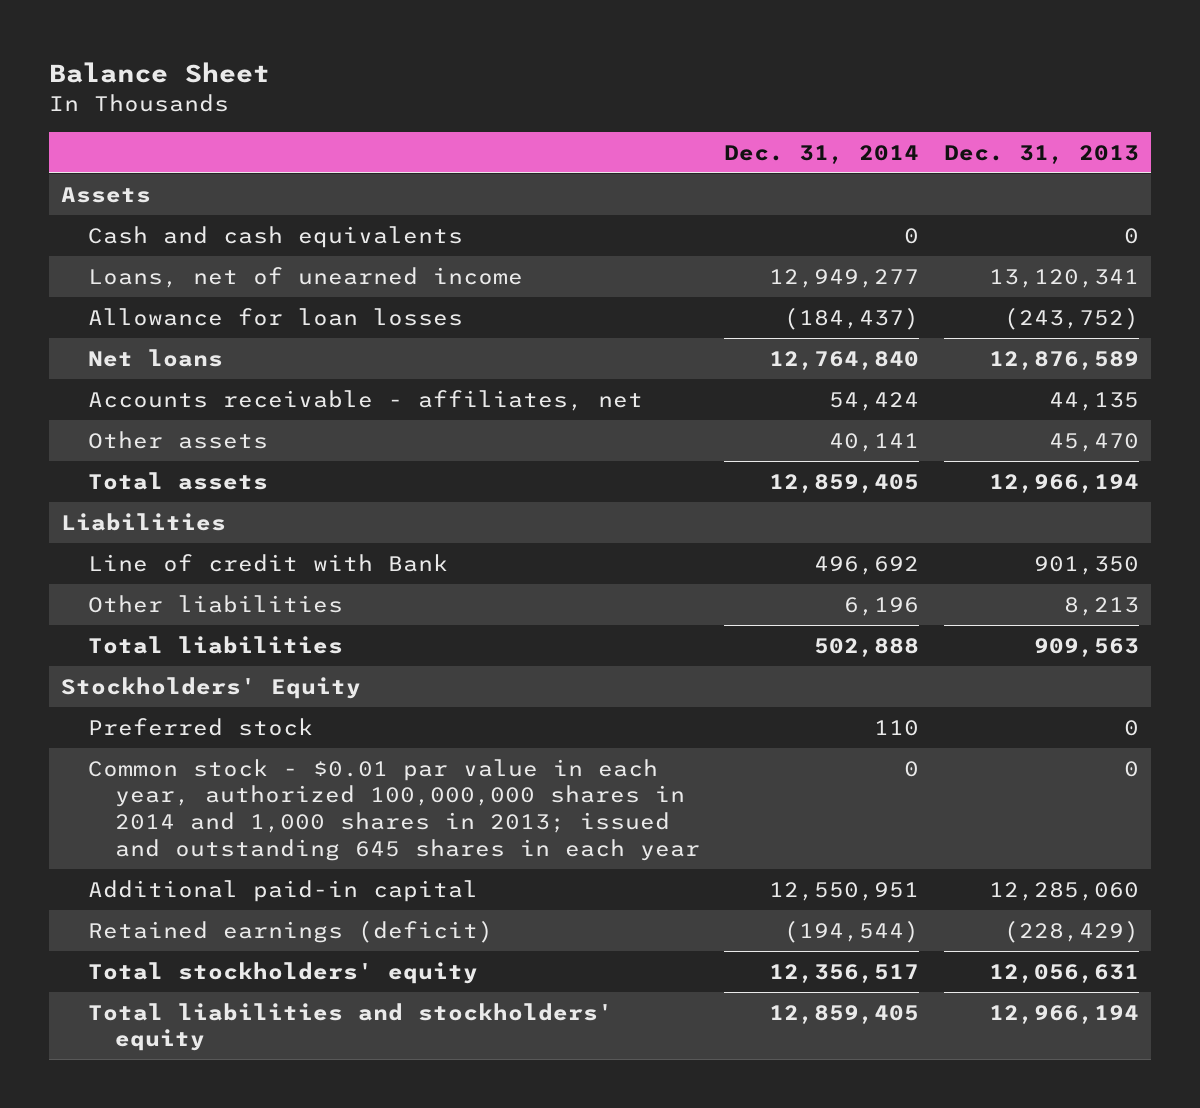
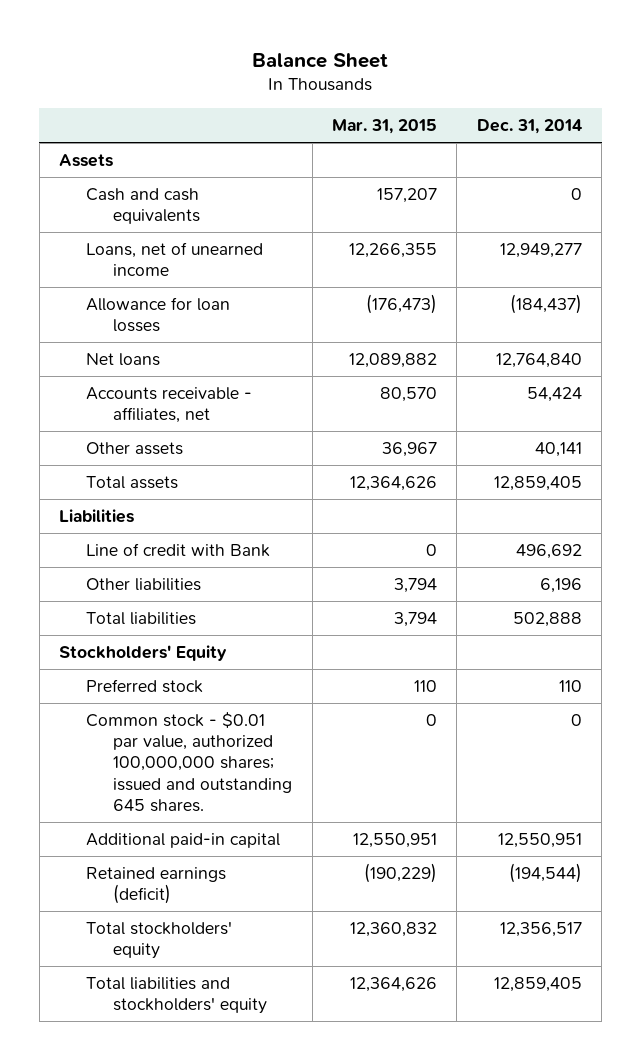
[943,144,1139,164] Dec. 31, 2013 -> none
none -> [332,119,438,135] Mar. 31, 2015
[88,758,700,861] Common stock - $0.01 par value in each year, authorized 100,000,000 shares in 2014 and 1,000 shares in 2013; issued and outstanding 645 shares in each year -> [86,712,293,812] Common stock - $0.01 par value, authorized 100,000,000 shares; issued and outstanding 645 shares.

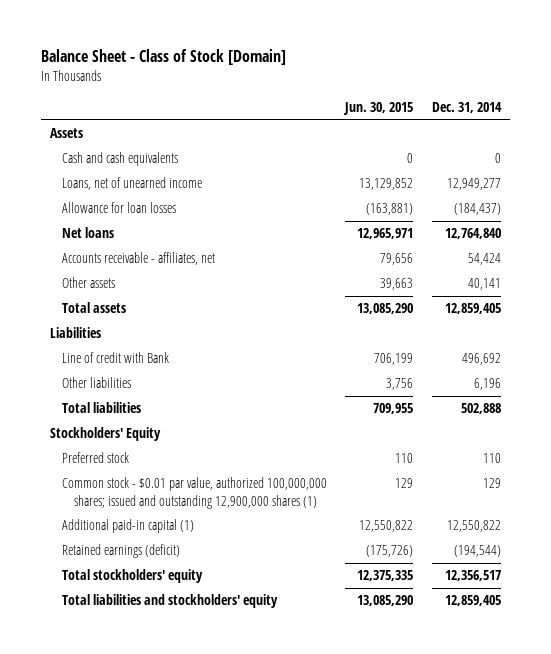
[252,52,389,68] Balance Sheet -> [40,49,286,66] Balance Sheet - Class of Stock [Domain]
[332,119,438,135] Mar. 31, 2015 -> none
none -> [343,102,414,116] Jun. 30, 2015
[86,712,293,812] Common stock - $0.01 par value, authorized 100,000,000 shares; issued and outstanding 645 shares. -> [62,477,328,509] Common stock - $0.01 par value, authorized 100,000,000 shares; issued and outstanding 12,900,000 shares (1)
[570,714,582,727] 0 -> [482,478,501,489] 129
[86,833,281,849] Additional paid-in capital -> [62,519,195,534] Additional paid-in capital (1)
[497,833,582,849] 12,550,951 -> [446,520,501,533] 12,550,822

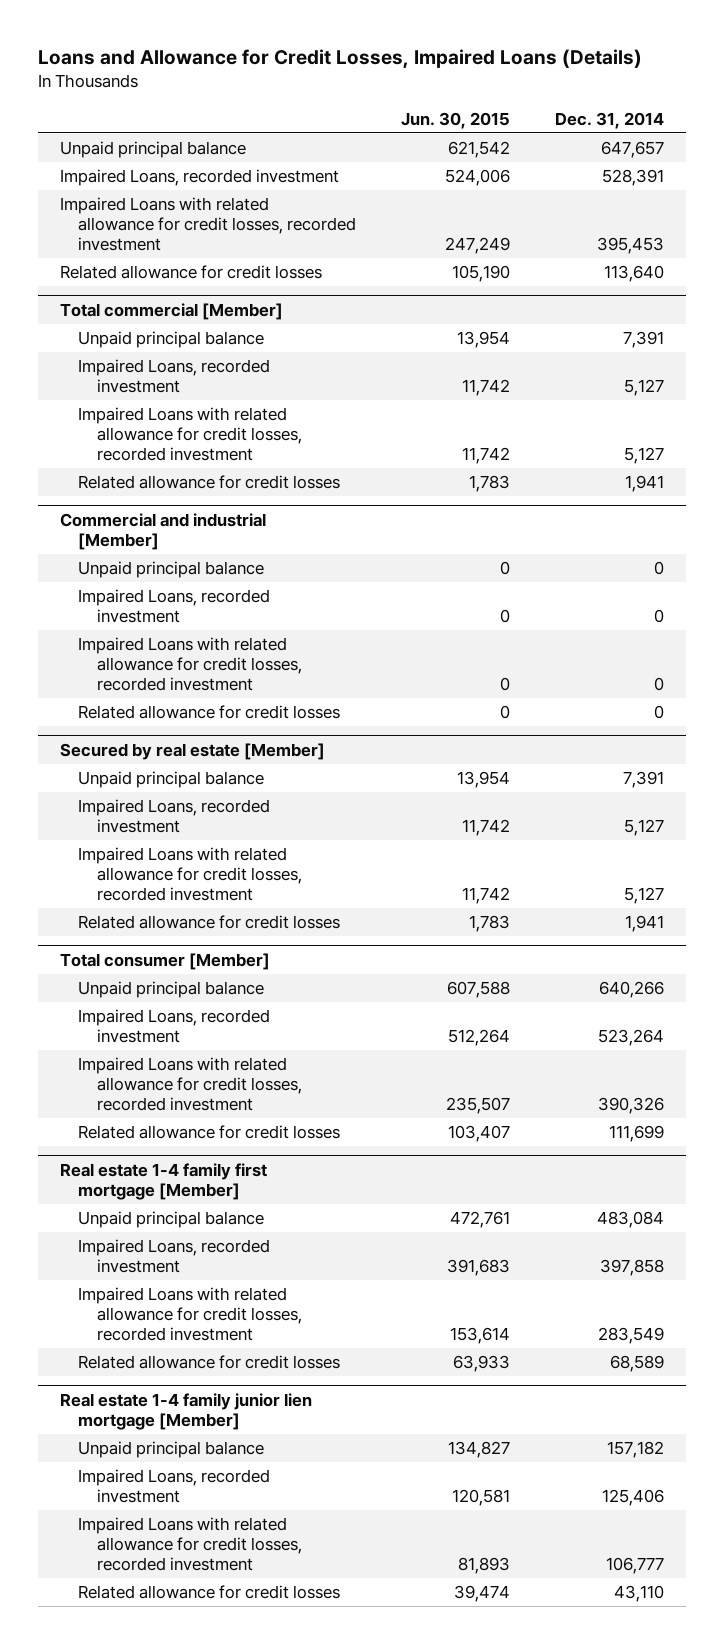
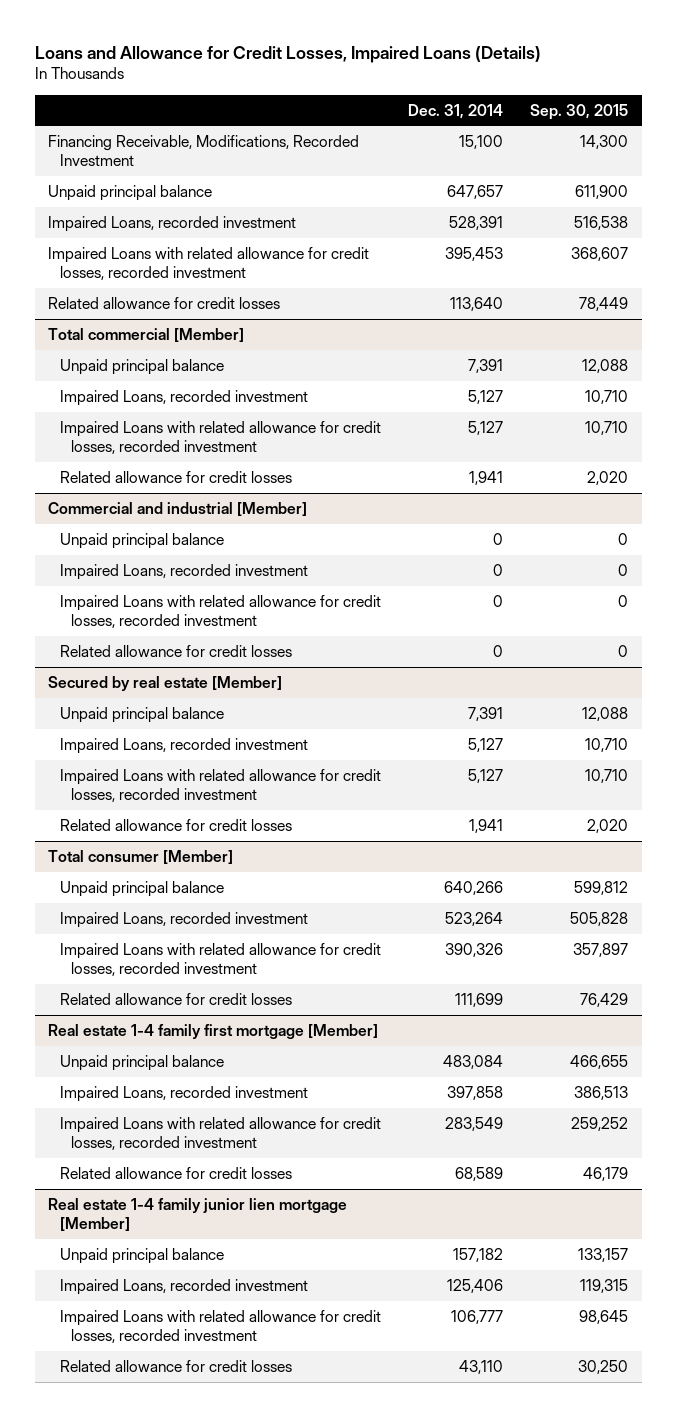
[400,111,510,129] Jun. 30, 2015 -> none
none -> [530,103,629,120] Sep. 30, 2015
none -> [48,134,360,166] Financing Receivable, Modifications, Recorded Investment

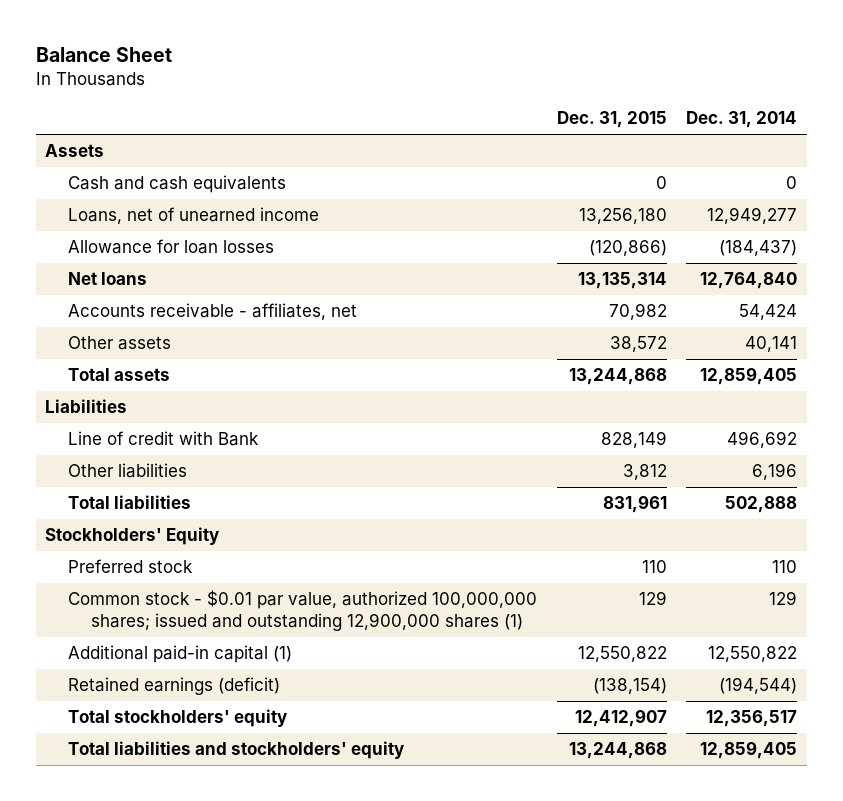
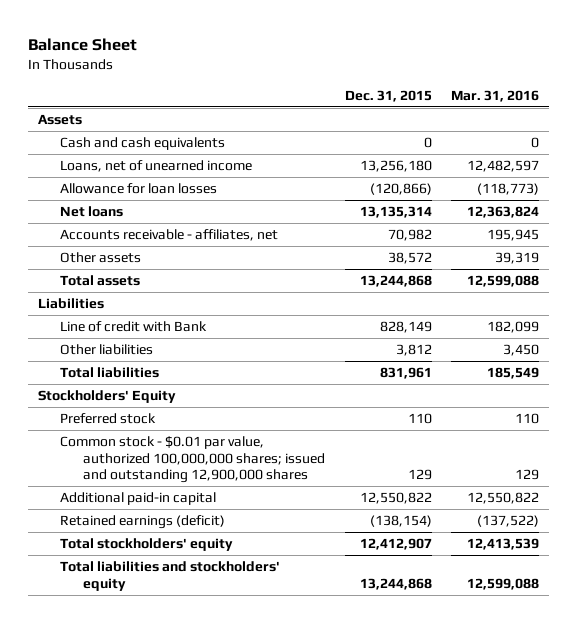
[686,111,798,129] Dec. 31, 2014 -> none
none -> [451,89,540,102] Mar. 31, 2016
[68,590,538,631] Common stock - $0.01 par value, authorized 100,000,000 shares; issued and outstanding 12,900,000 shares (1) -> [60,436,325,484] Common stock - $0.01 par value, authorized 100,000,000 shares; issued and outstanding 12,900,000 shares
[68,645,293,664] Additional paid-in capital (1) -> [60,492,217,506] Additional paid-in capital

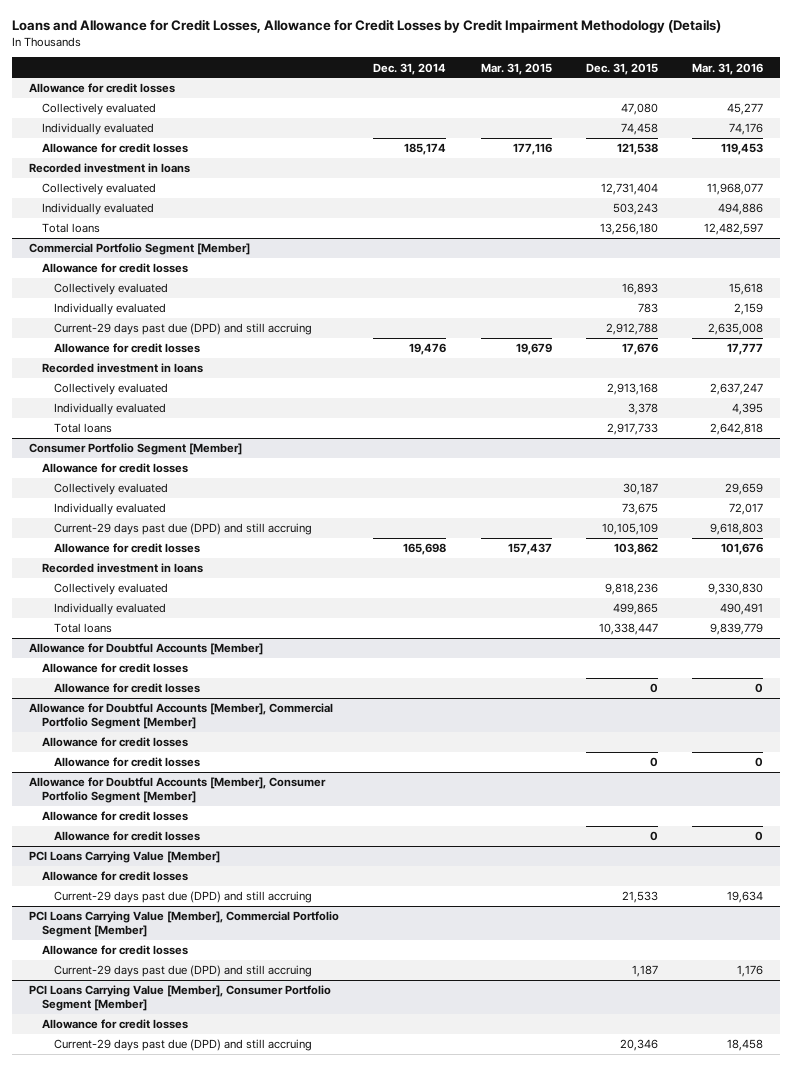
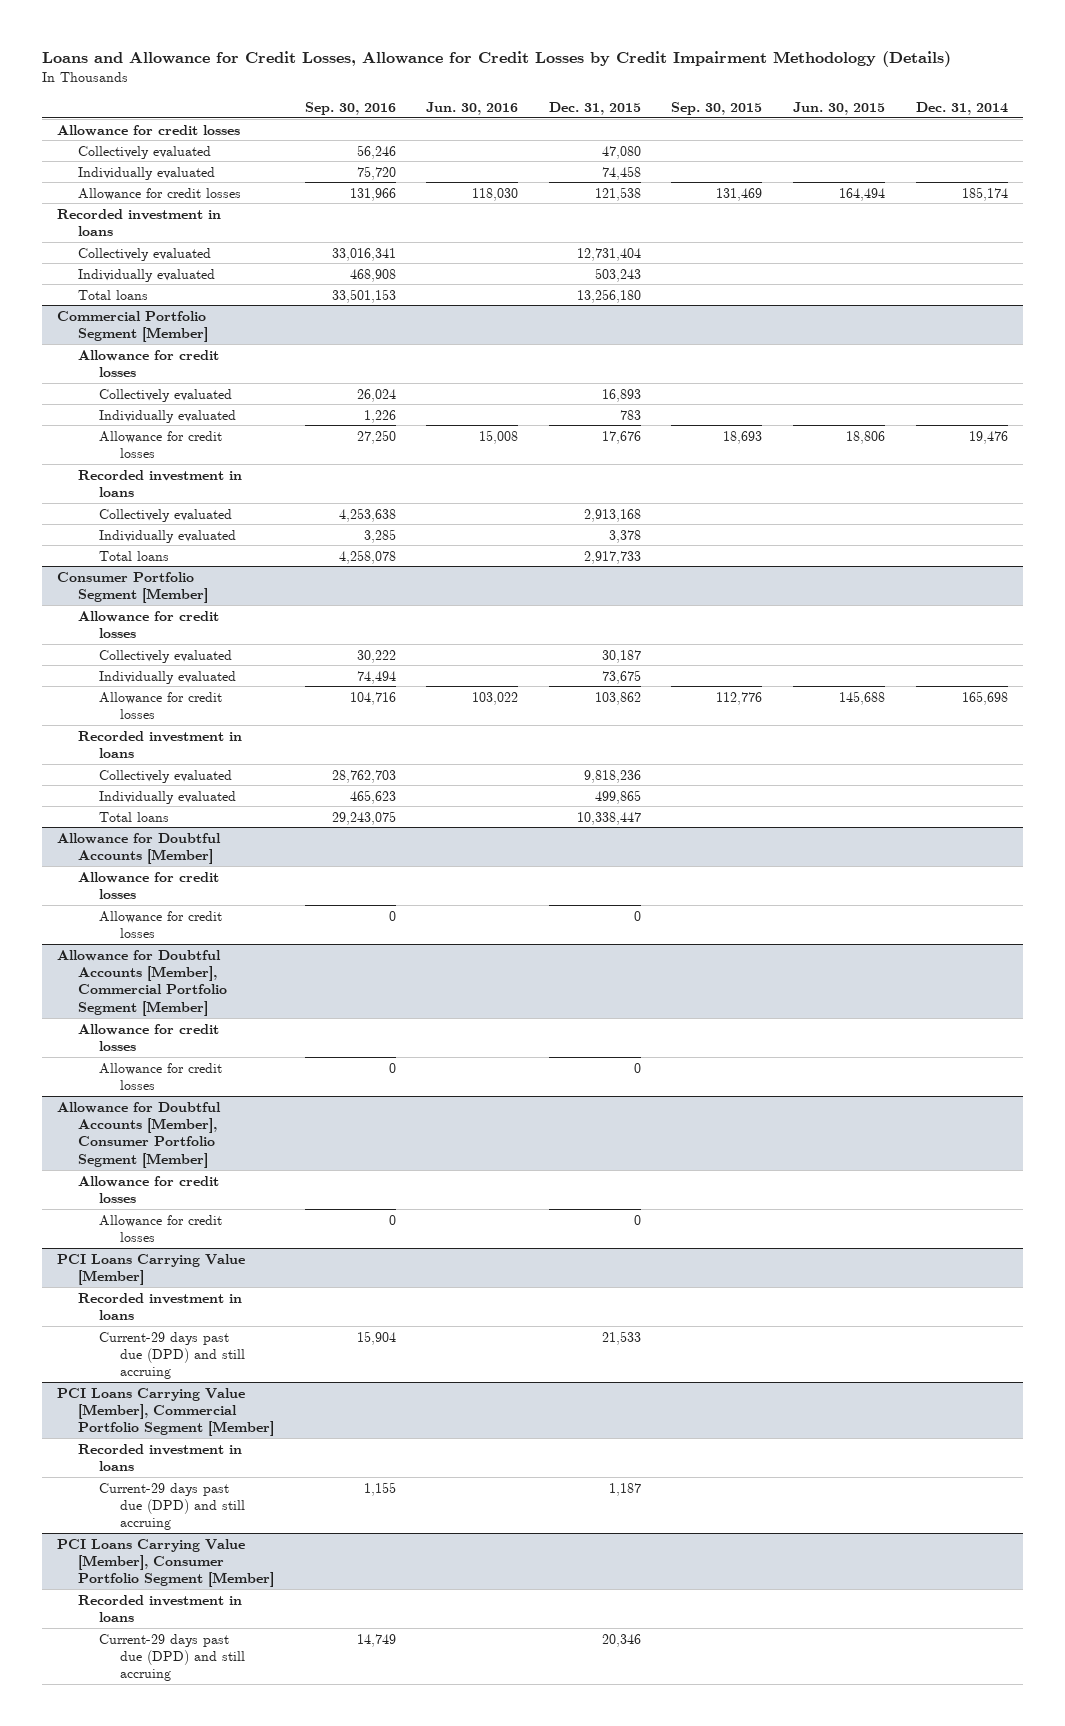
[480,62,552,75] Mar. 31, 2015 -> none
[692,62,764,75] Mar. 31, 2016 -> none
none -> [304,101,396,115] Sep. 30, 2016
none -> [426,101,519,115] Jun. 30, 2016
none -> [671,101,763,115] Sep. 30, 2015
none -> [792,101,885,115] Jun. 30, 2015
[54,323,313,336] Current-29 days past due (DPD) and still accruing -> none
[54,523,313,536] Current-29 days past due (DPD) and still accruing -> none
[41,871,188,882] Allowance for credit losses -> none
none -> [78,1292,243,1320] Recorded investment in loans
[41,945,188,956] Allowance for credit losses -> none
none -> [78,1443,243,1471] Recorded investment in loans
[41,1019,188,1030] Allowance for credit losses -> none
none -> [78,1594,243,1622] Recorded investment in loans

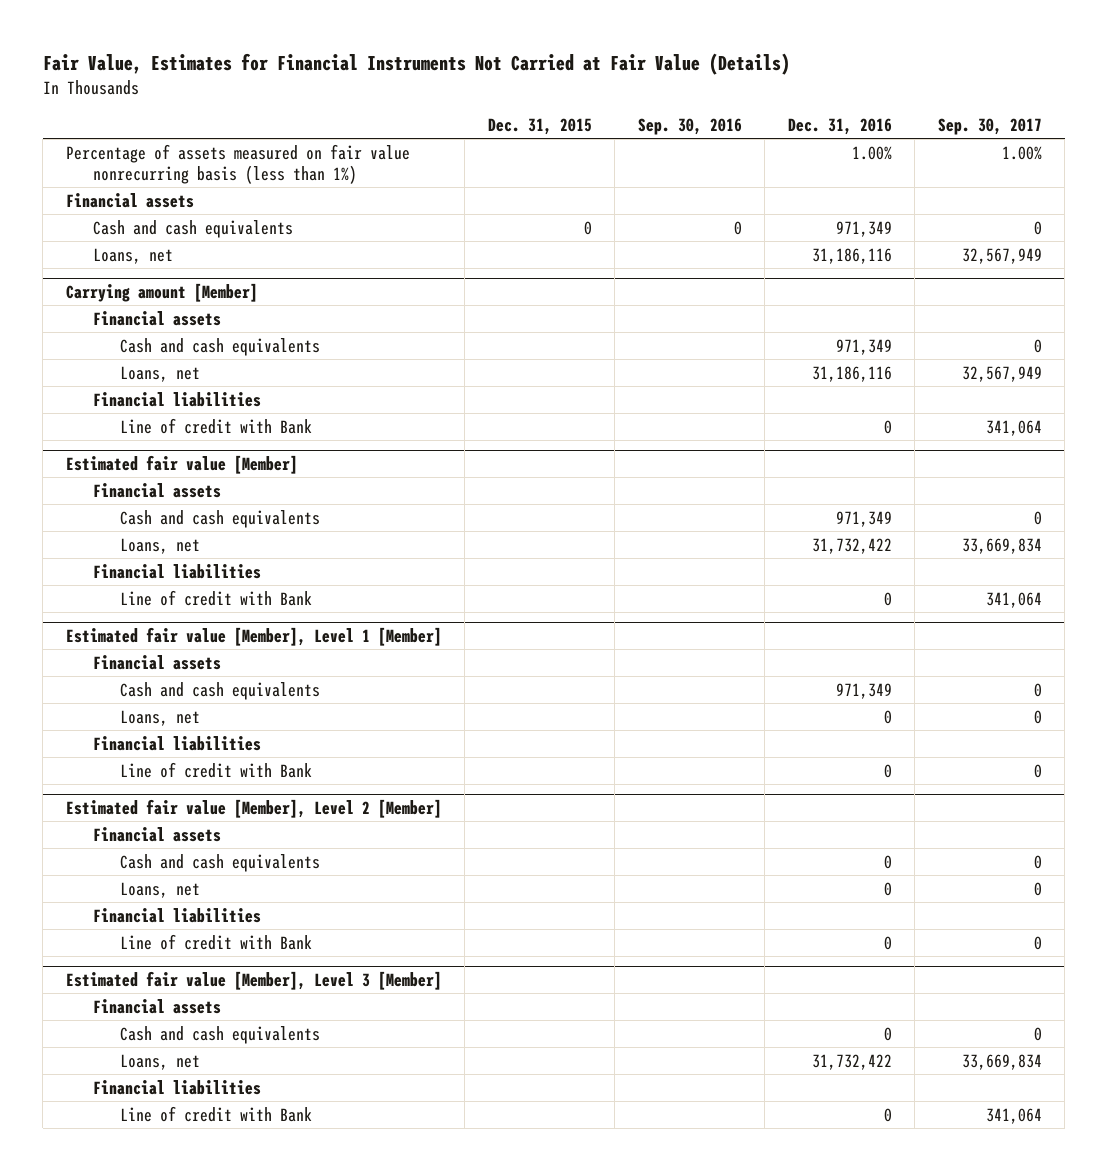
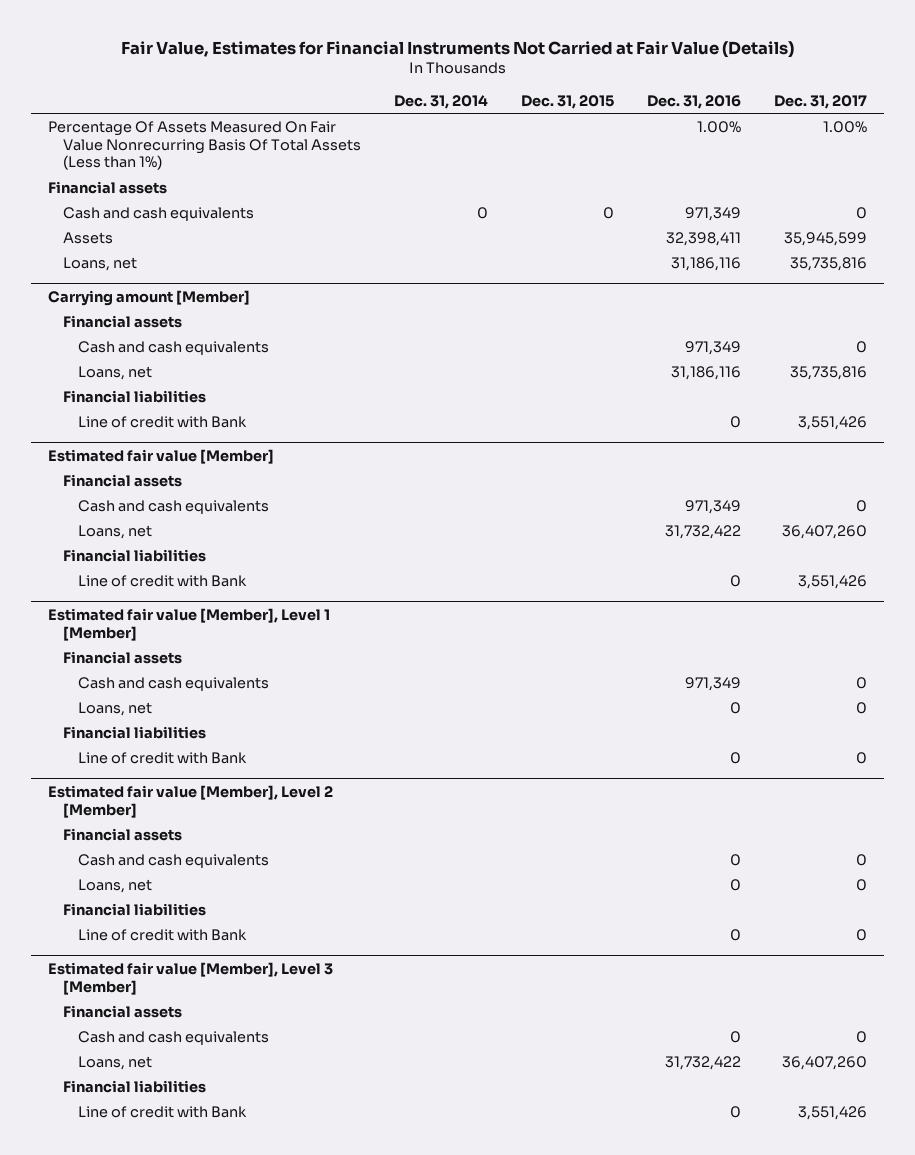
[637,117,742,135] Sep. 30, 2016 -> none
[937,117,1042,135] Sep. 30, 2017 -> none
none -> [394,94,489,109] Dec. 31, 2014
none -> [774,94,868,109] Dec. 31, 2017
[65,143,410,184] Percentage of assets measured on fair value nonrecurring basis (less than 1%) -> [47,120,361,171] Percentage Of Assets Measured On Fair Value Nonrecurring Basis Of Total Assets (Less than 1%)
none -> [62,231,113,244] Assets

